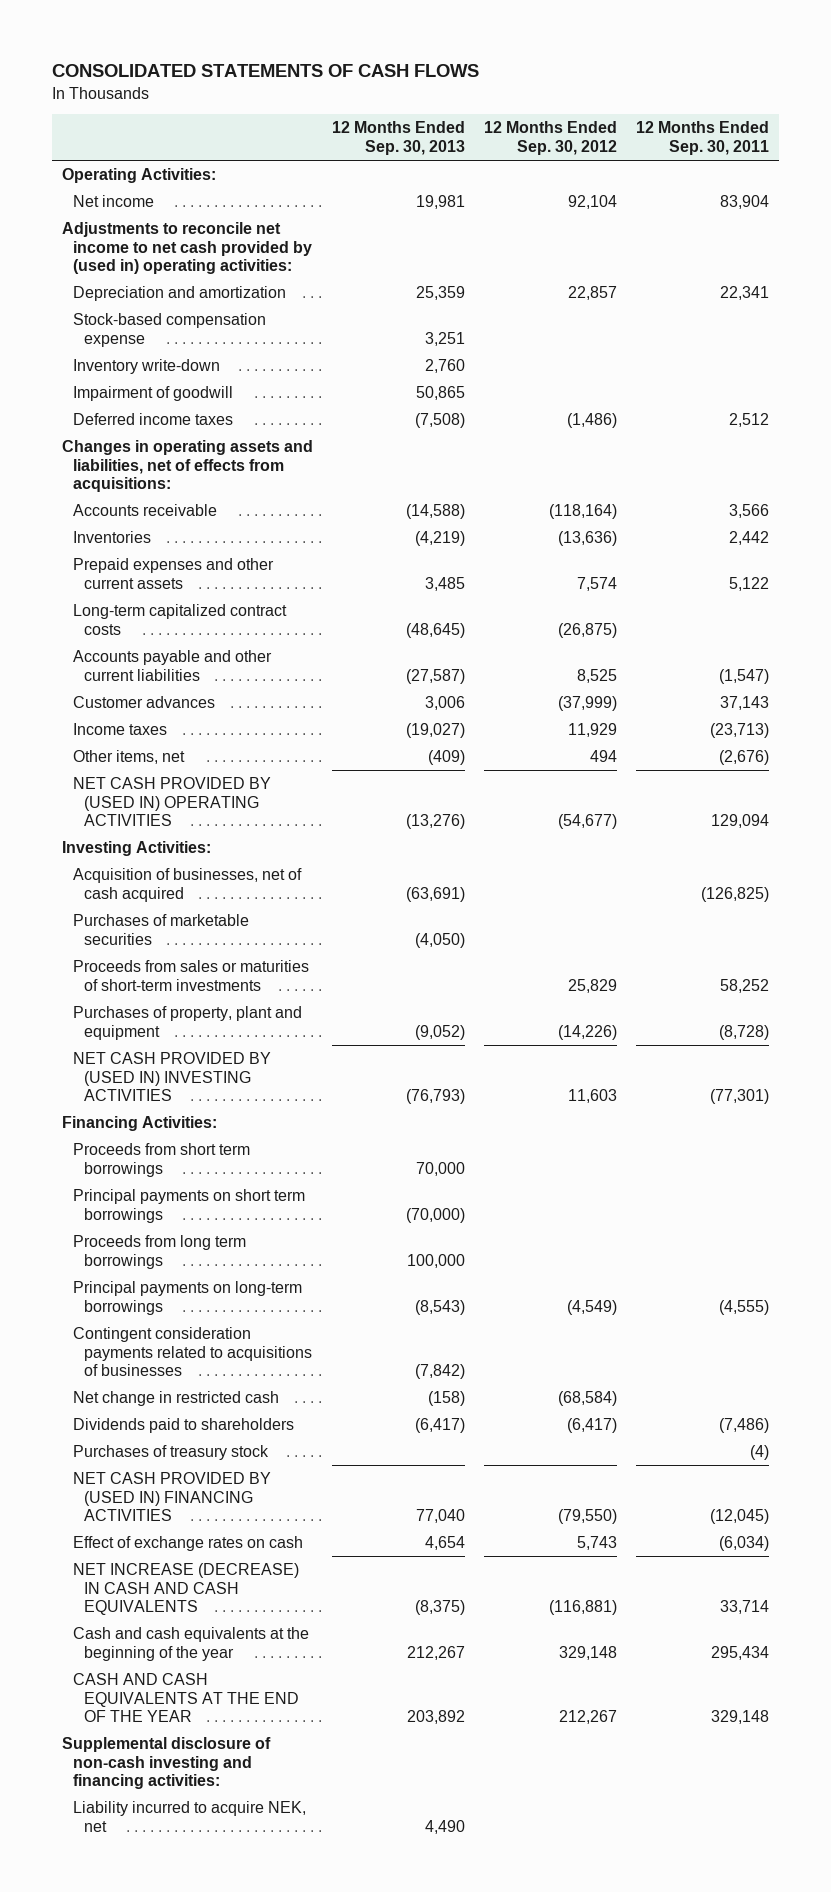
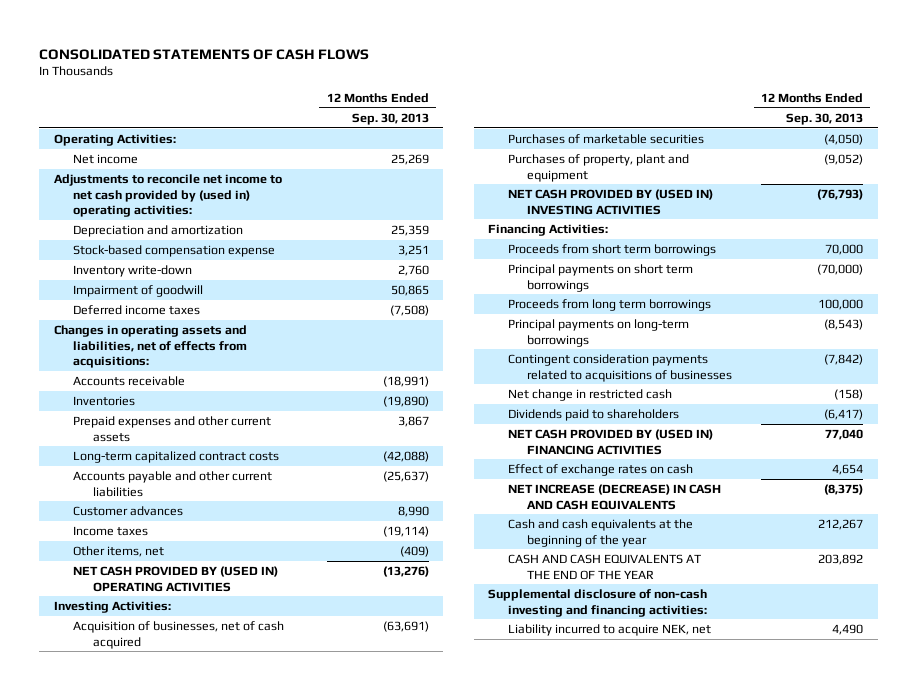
[484,121,618,155] 12 Months Ended Sep. 30, 2012 -> none
[636,121,770,155] 12 Months Ended Sep. 30, 2011 -> none
[415,195,465,210] 19,981 -> [390,154,429,166] 25,269
[405,504,465,520] (14,588) -> [382,376,429,388] (18,991)
[414,531,465,547] (4,219) -> [382,396,429,408] (19,890)
[424,576,465,591] 3,485 -> [397,416,429,428] 3,867
[405,622,465,638] (48,645) -> [382,451,429,463] (42,088)
[405,668,465,684] (27,587) -> [382,471,429,483] (25,637)
[424,696,465,711] 3,006 -> [397,506,429,518] 8,990
[405,723,465,739] (19,027) -> [382,526,429,538] (19,114)
[73,960,310,991] Proceeds from sales or maturities of short-term investments -> none
[73,1445,270,1461] Purchases of treasury stock -> none

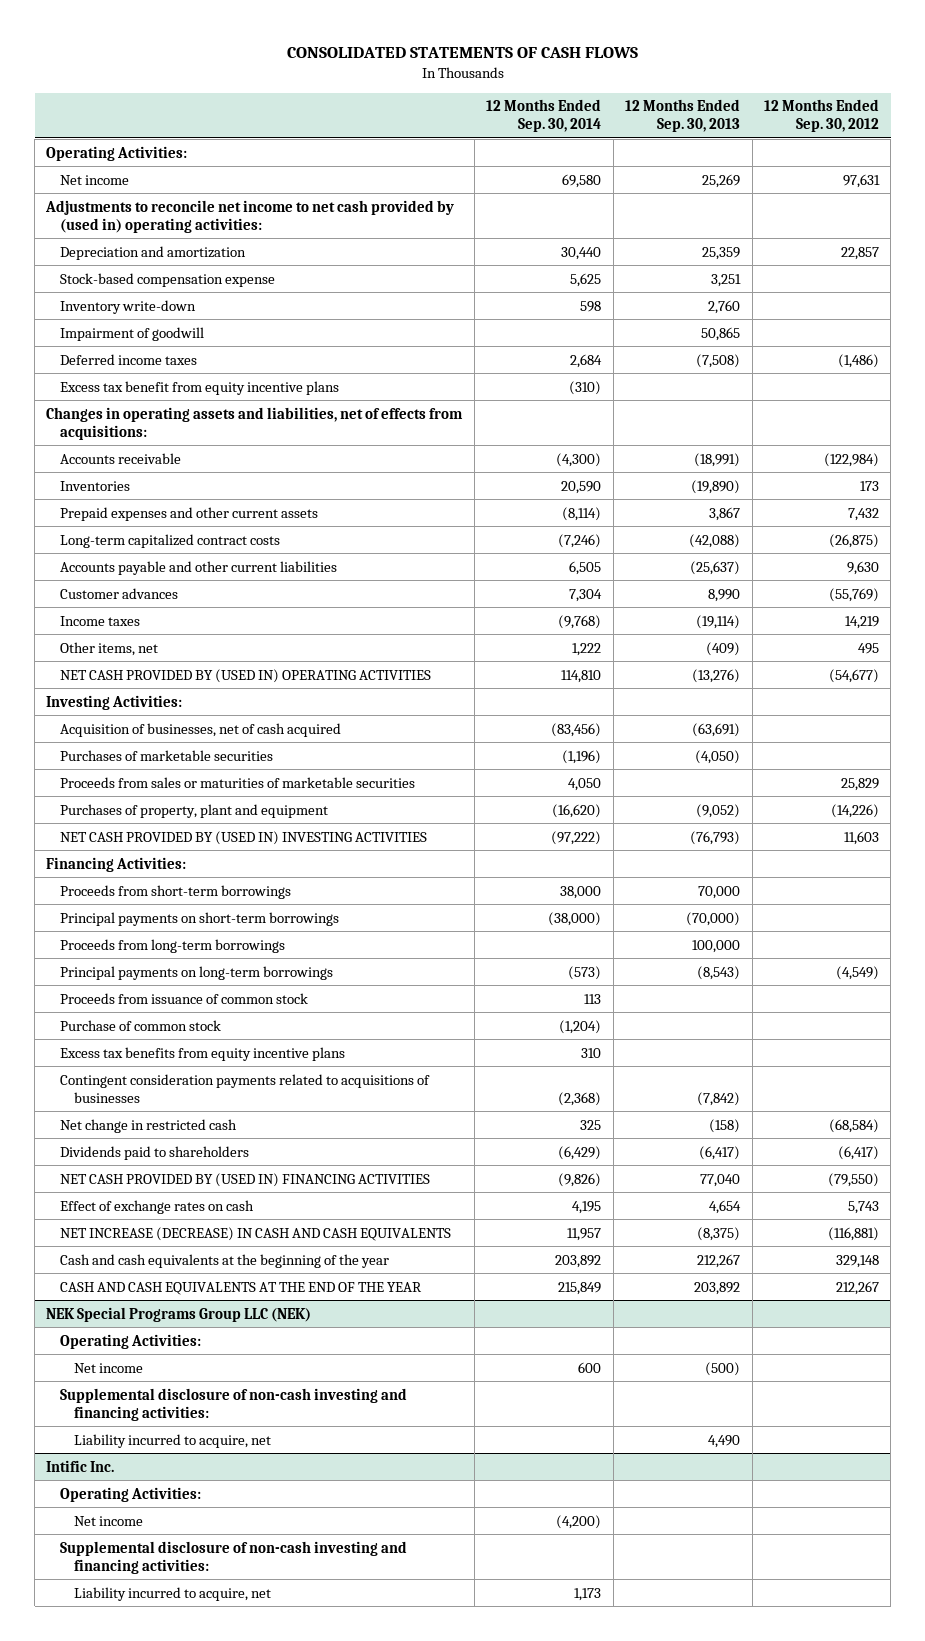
none -> [486,99,602,133] 12 Months Ended Sep. 30, 2014
none -> [763,99,879,133] 12 Months Ended Sep. 30, 2012
none -> [60,380,340,395] Excess tax benefit from equity incentive plans
none -> [60,776,416,788] Proceeds from sales or maturities of marketable securities
[507,244,716,257] Proceeds from short term borrowings -> [60,884,292,899] Proceeds from short-term borrowings
[507,264,693,292] Principal payments on short term borrowings -> [60,911,340,926] Principal payments on short-term borrowings
[507,299,711,312] Proceeds from long term borrowings -> [60,938,286,953] Proceeds from long-term borrowings
none -> [60,992,309,1004] Proceeds from issuance of common stock
none -> [60,1019,222,1031] Purchase of common stock
none -> [60,1046,346,1061] Excess tax benefits from equity incentive plans
none -> [46,1306,312,1322] NEK Special Programs Group LLC (NEK)
none -> [60,1333,202,1349] Operating Activities:
none -> [73,1362,143,1373] Net income
[507,624,711,637] Liability incurred to acquire NEK, net -> [73,1433,271,1448] Liability incurred to acquire, net
none -> [46,1459,115,1472] Intific Inc.
none -> [60,1486,202,1502] Operating Activities:
none -> [73,1515,143,1526] Net income
none -> [60,1540,408,1574] Supplemental disclosure of non-cash investing and financing activities:
none -> [73,1586,271,1601] Liability incurred to acquire, net

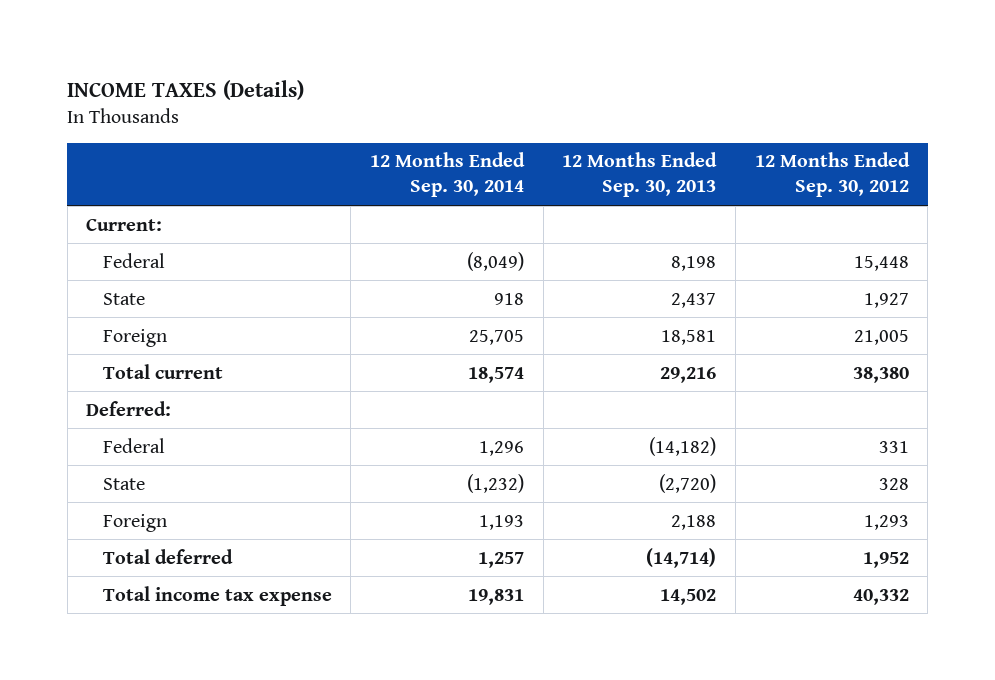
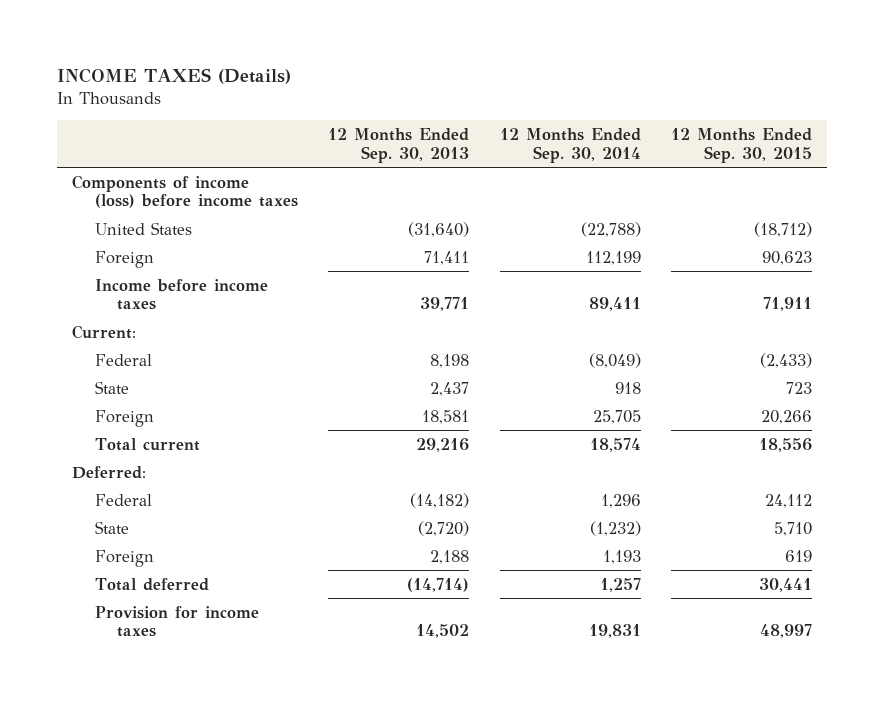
[754,152,910,198] 12 Months Ended Sep. 30, 2012 -> none
none -> [671,128,813,163] 12 Months Ended Sep. 30, 2015
none -> [72,174,298,209] Components of income (loss) before income taxes
none -> [94,221,192,235] United States
none -> [94,250,154,268] Foreign
none -> [94,278,268,311] Income before income taxes
[102,585,332,606] Total income tax expense -> [94,605,259,638] Provision for income taxes

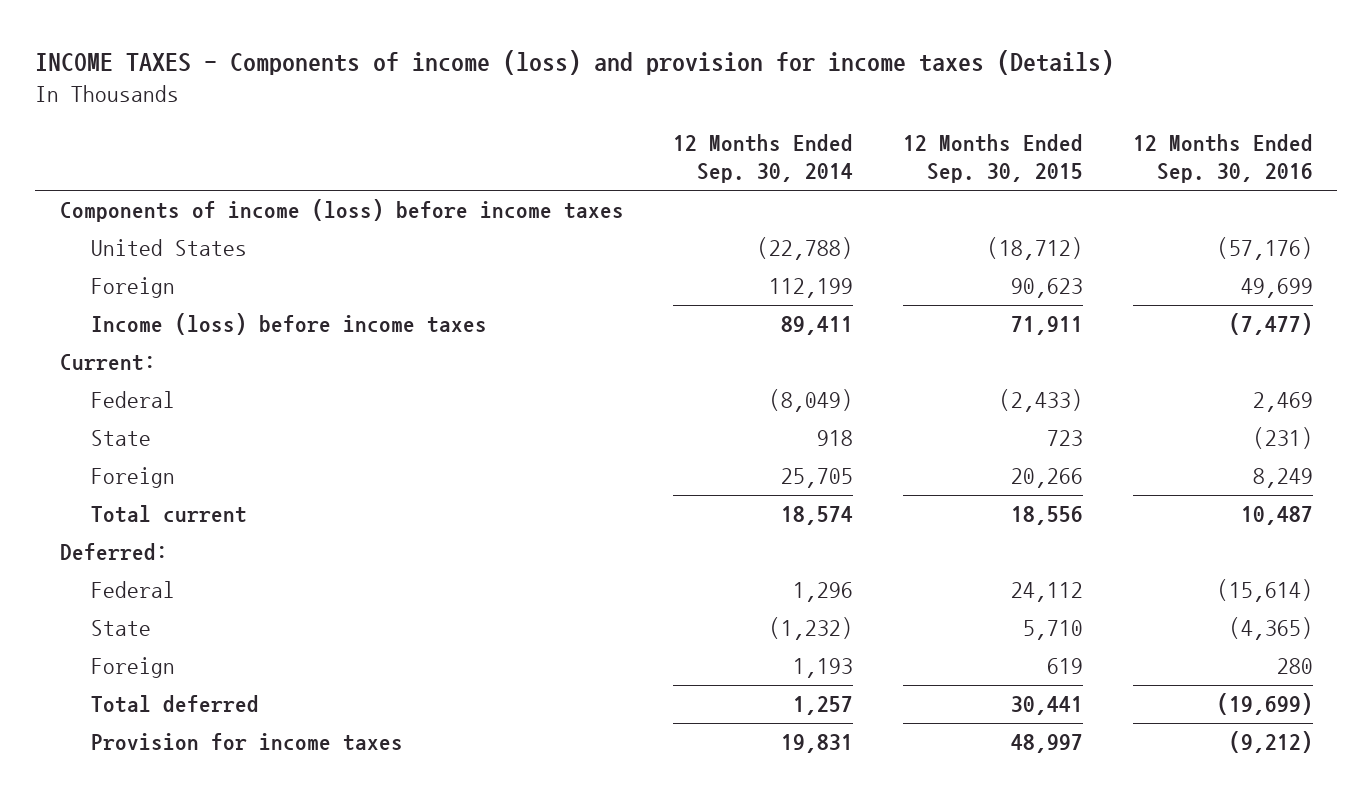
[56,68,291,85] INCOME TAXES (Details) -> [34,50,1114,76] INCOME TAXES - Components of income (loss) and provision for income taxes (Details)
[328,128,470,163] 12 Months Ended Sep. 30, 2013 -> none
none -> [1132,134,1313,184] 12 Months Ended Sep. 30, 2016
[94,278,268,311] Income before income taxes -> [90,313,487,336] Income (loss) before income taxes

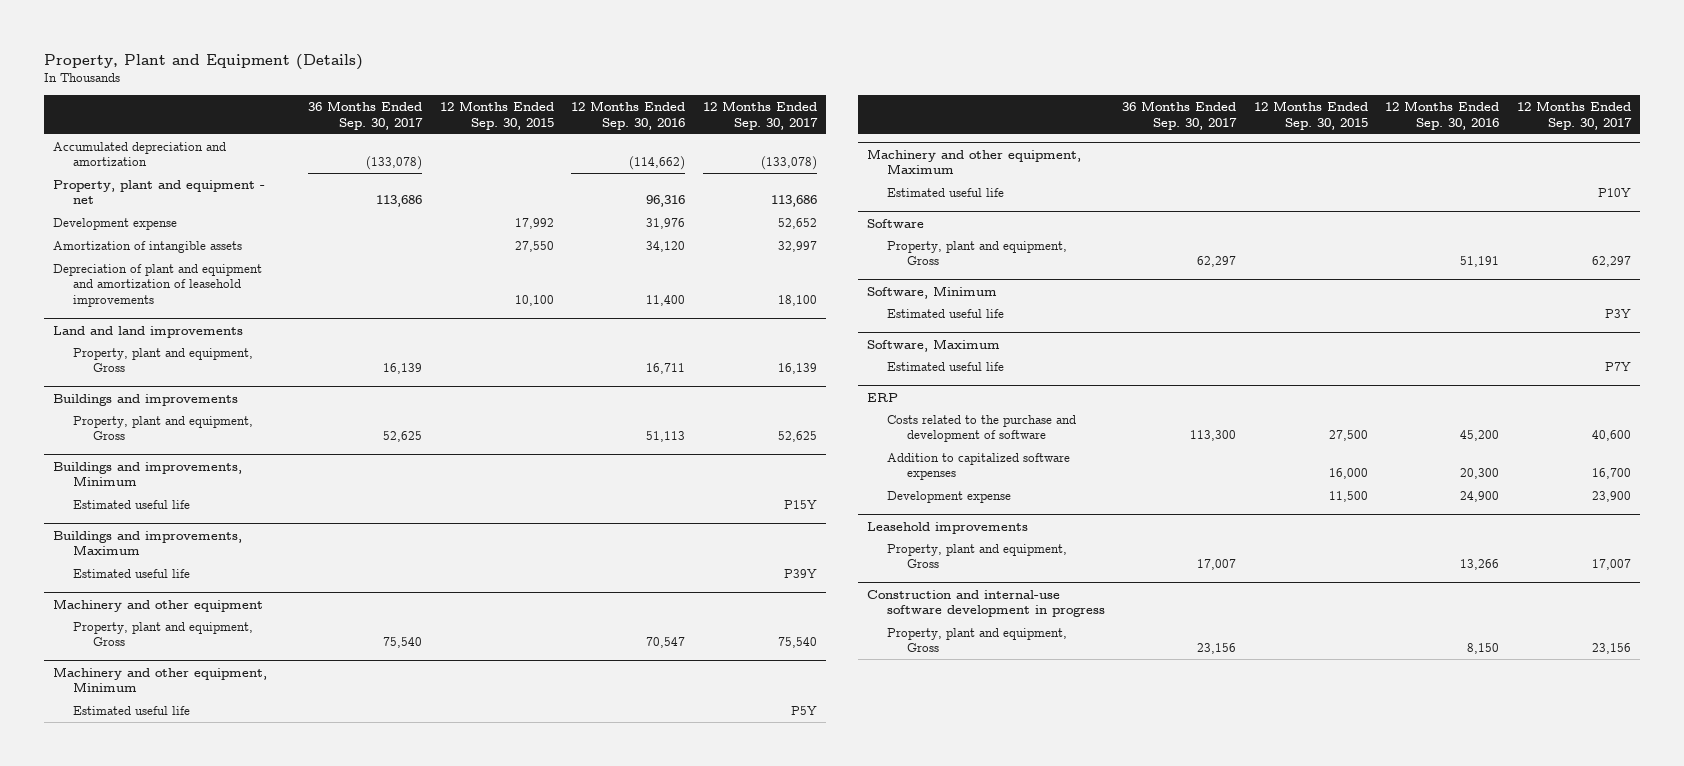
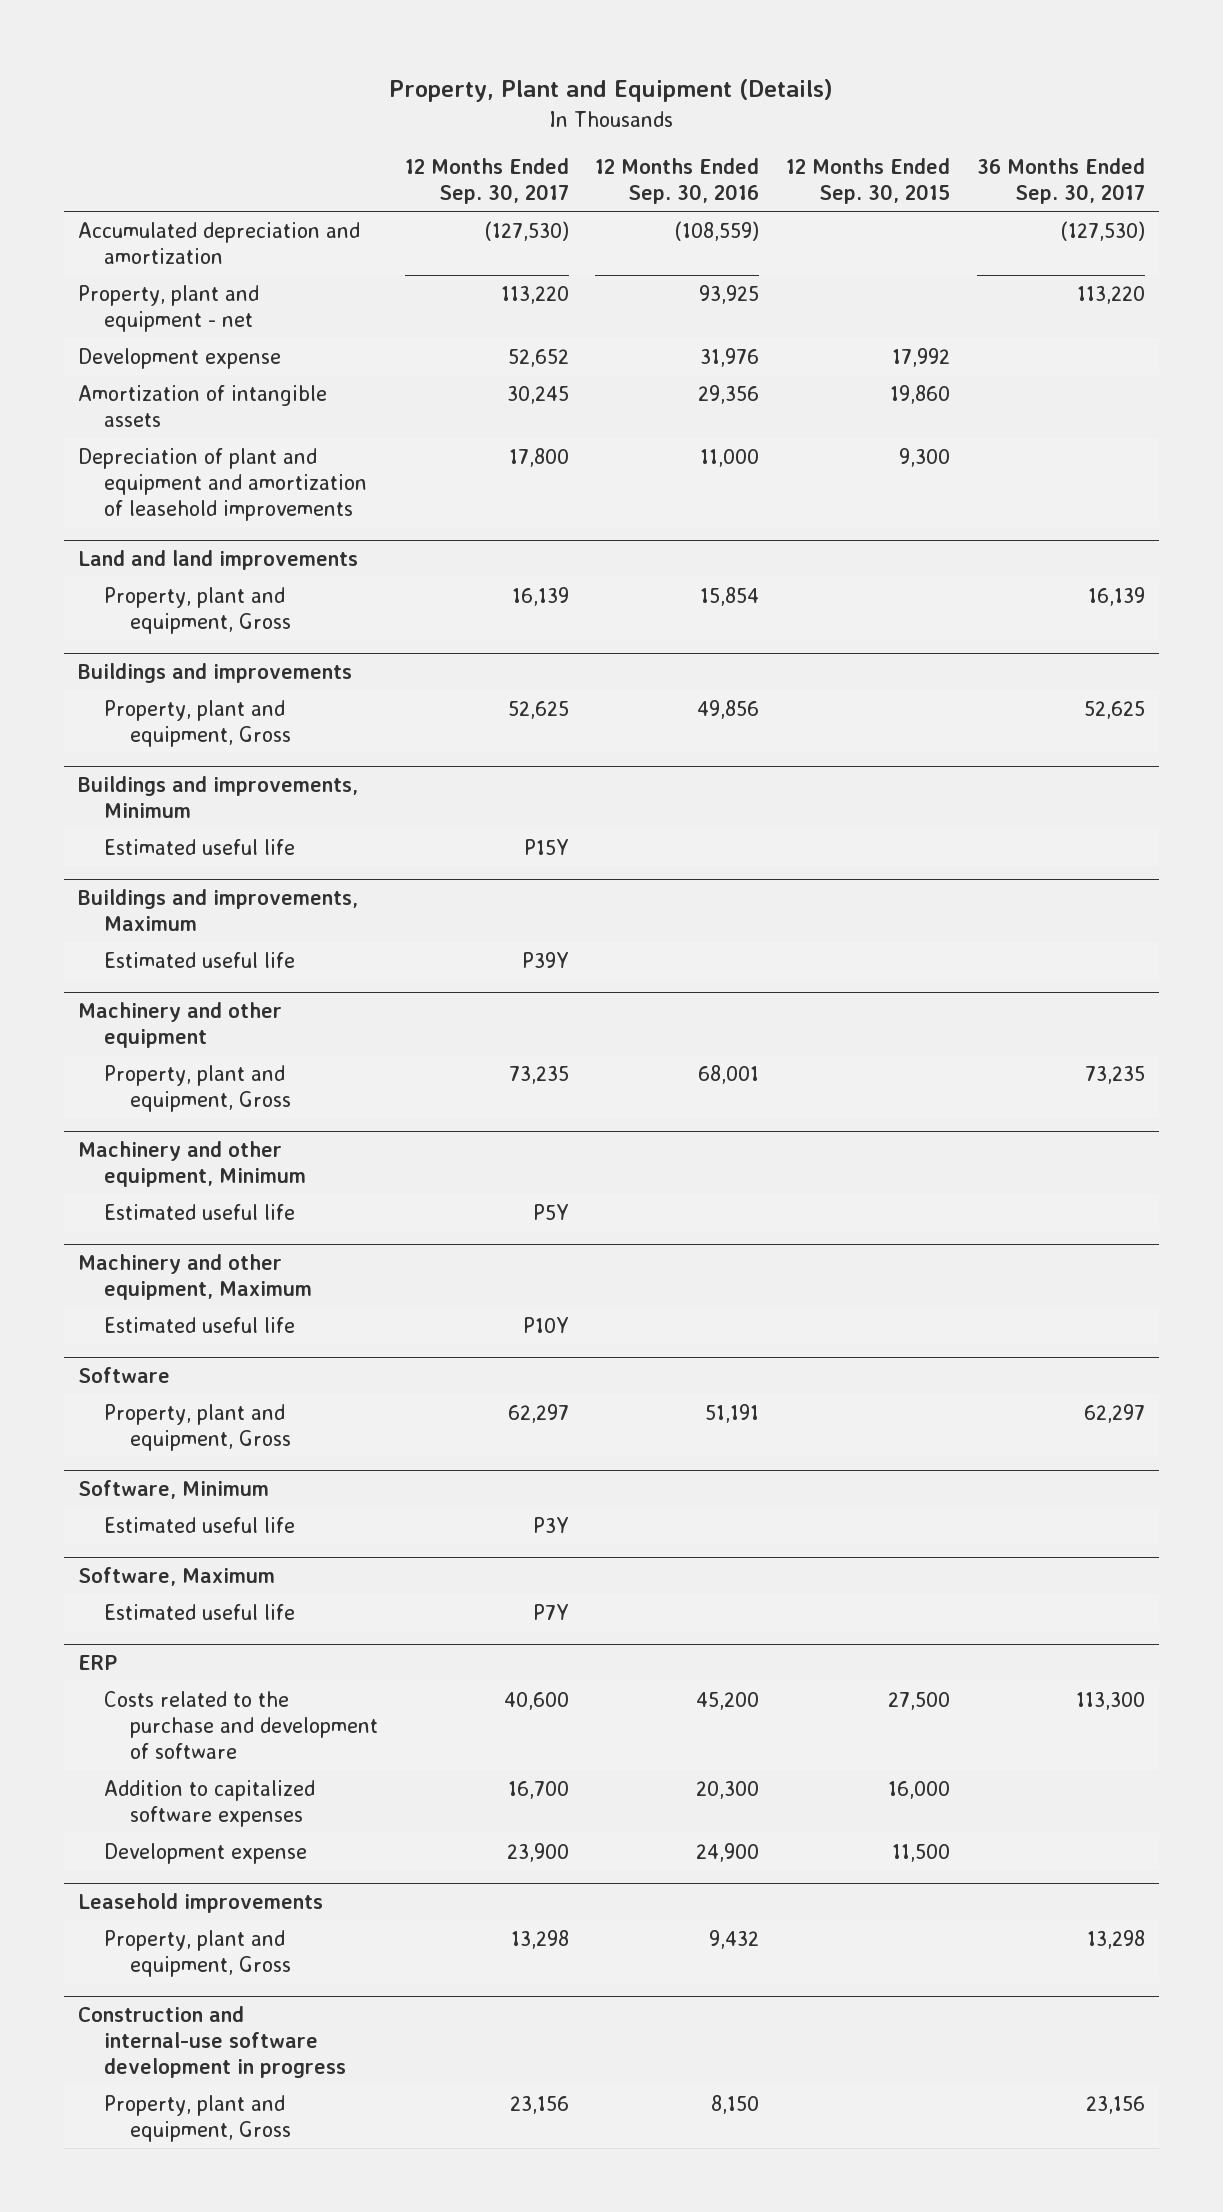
[366,156,423,171] (133,078) -> [1061,220,1146,241] (127,530)
[629,156,686,171] (114,662) -> [675,220,760,241] (108,559)
[760,156,817,171] (133,078) -> [484,220,569,241] (127,530)
[376,195,423,208] 113,686 -> [1077,285,1146,304] 113,220
[646,195,686,208] 96,316 -> [699,284,760,304] 93,925
[770,195,817,208] 113,686 -> [500,285,569,304] 113,220
[514,240,554,252] 27,550 -> [890,384,951,404] 19,860
[646,240,686,252] 34,120 -> [698,384,760,404] 29,356
[777,240,817,252] 32,997 -> [506,385,569,404] 30,245
[514,295,554,307] 10,100 -> [899,447,951,467] 9,300
[646,295,686,307] 11,400 -> [700,448,760,467] 11,000
[777,295,817,307] 18,100 -> [508,447,569,467] 17,800
[646,363,686,375] 16,711 -> [700,586,760,606] 15,854
[646,431,686,443] 51,113 -> [697,699,760,719] 49,856
[383,637,423,649] 75,540 -> [1085,1065,1146,1084] 73,235
[646,637,686,649] 70,547 -> [698,1064,760,1084] 68,001
[777,637,817,649] 75,540 -> [508,1065,569,1084] 73,235
[1197,559,1237,571] 17,007 -> [1087,1929,1146,1949] 13,298
[1460,559,1500,571] 13,266 -> [709,1929,760,1949] 9,432
[1591,559,1631,571] 17,007 -> [510,1929,569,1949] 13,298

